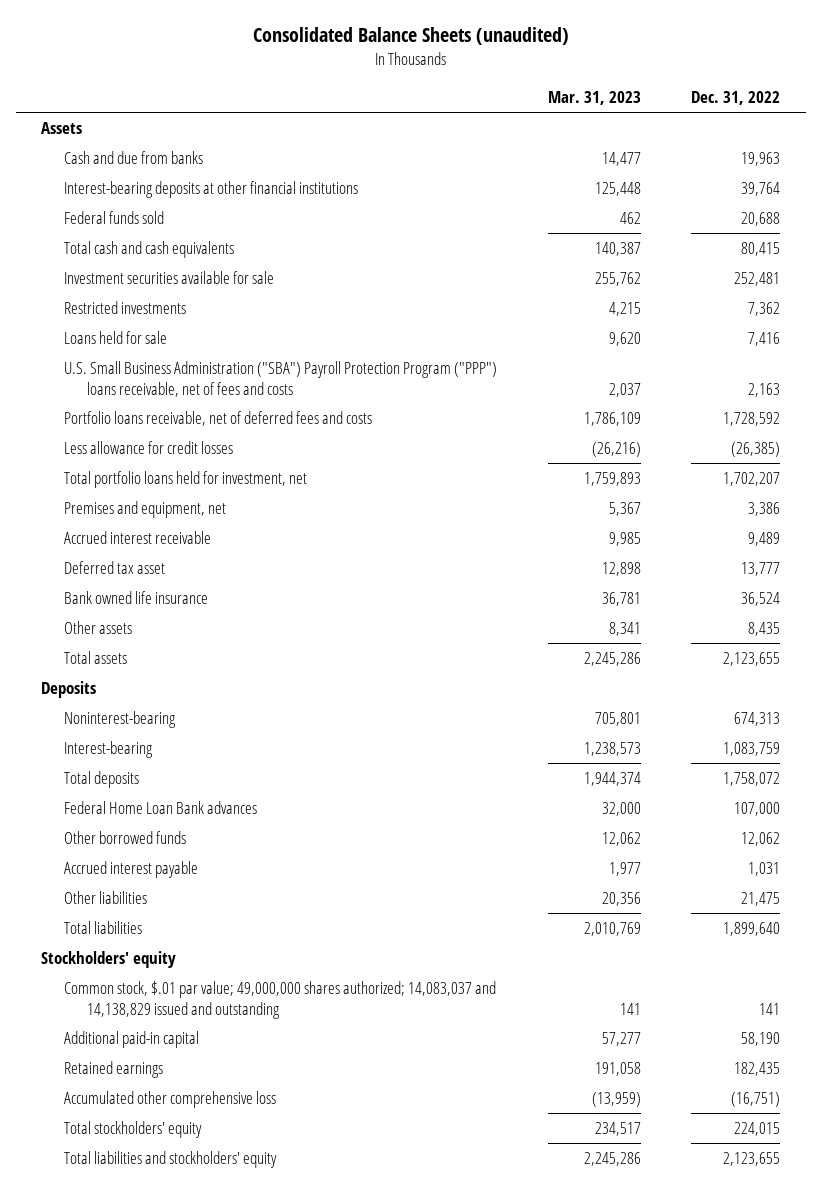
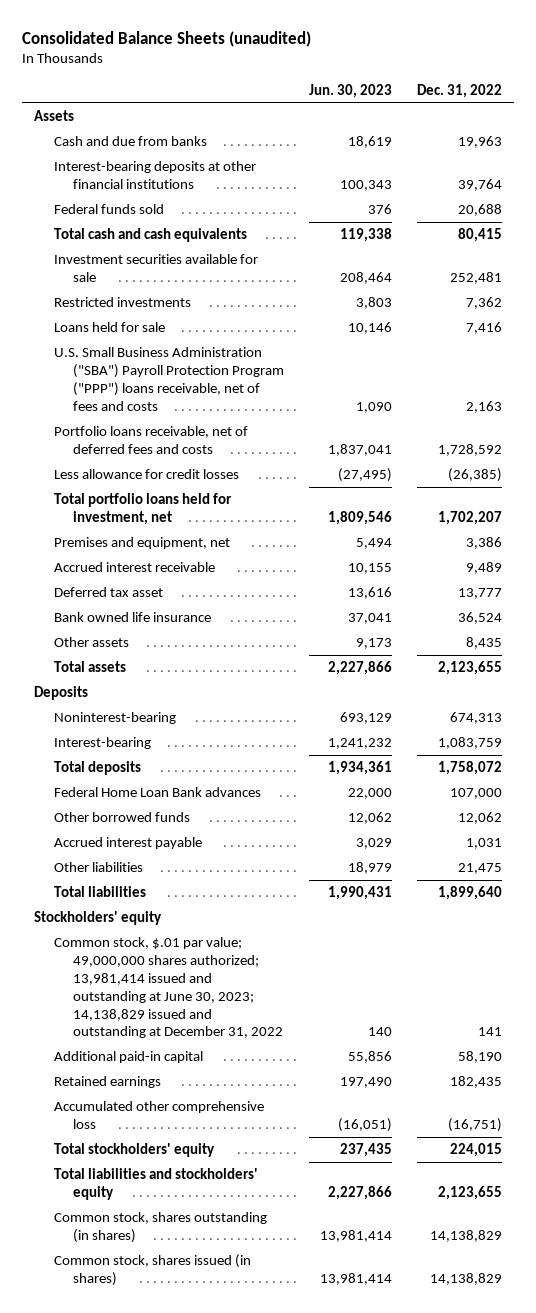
[547,91,641,106] Mar. 31, 2023 -> none
none -> [309,83,393,98] Jun. 30, 2023
[64,980,497,1019] Common stock, $.01 par value; 49,000,000 shares authorized; 14,083,037 and 14,138,829 issued and outstanding -> [53,937,284,1039] Common stock, $.01 par value; 49,000,000 shares authorized; 13,981,414 issued and outstanding at June 30, 2023; 14,138,829 issued and outstanding at December 31, 2022
none -> [53,1212,267,1244] Common stock, shares outstanding (in shares)
none -> [53,1254,251,1287] Common stock, shares issued (in shares)

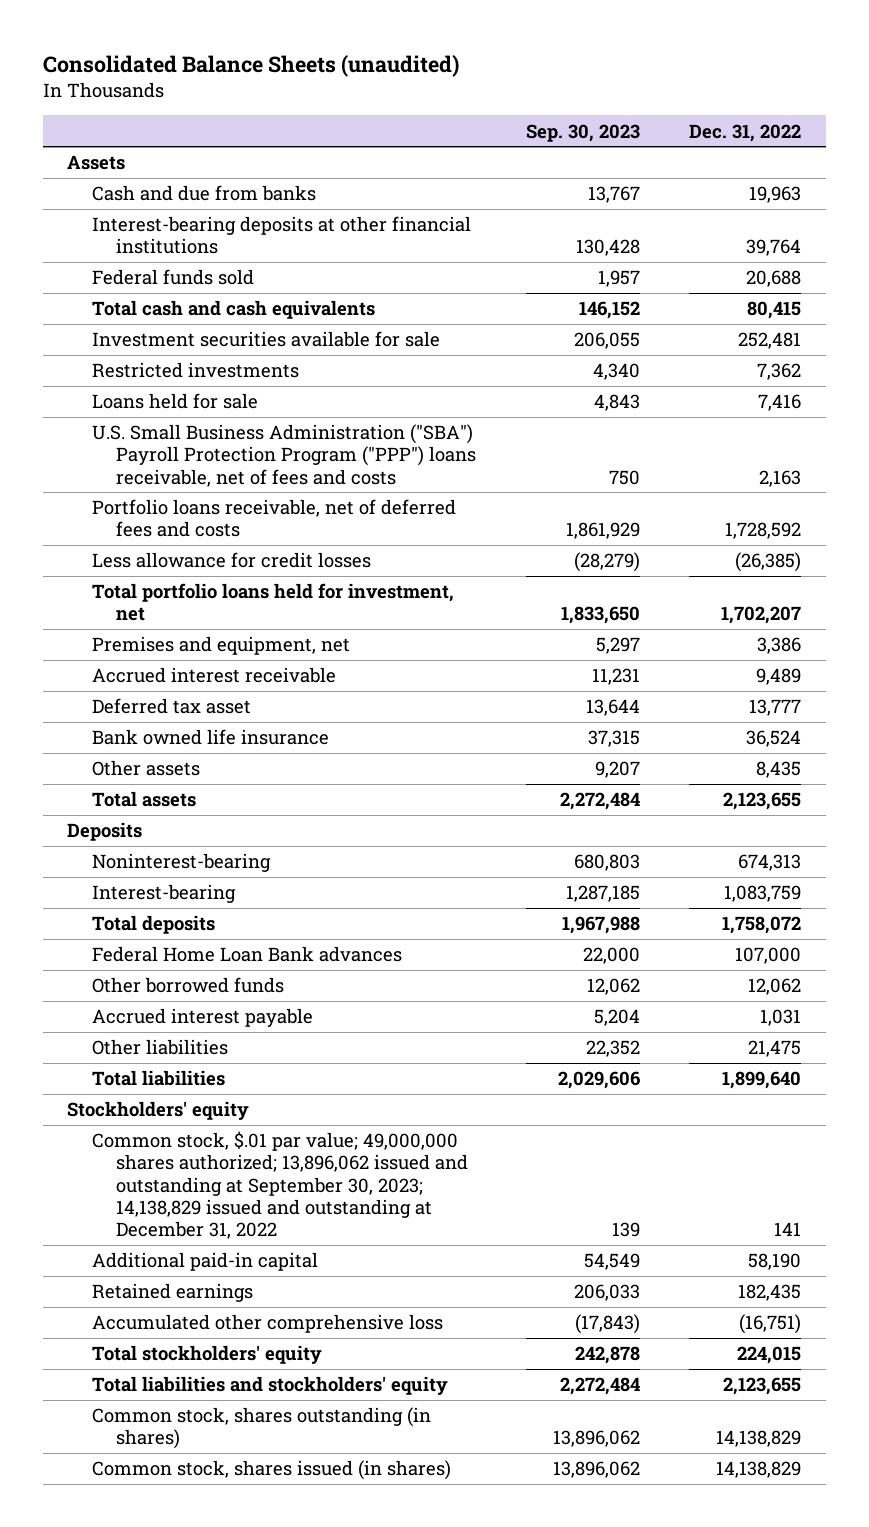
[309,83,393,98] Jun. 30, 2023 -> none
none -> [525,123,640,142] Sep. 30, 2023
[53,937,284,1039] Common stock, $.01 par value; 49,000,000 shares authorized; 13,981,414 issued and outstanding at June 30, 2023; 14,138,829 issued and outstanding at December 31, 2022 -> [91,1131,469,1239] Common stock, $.01 par value; 49,000,000 shares authorized; 13,896,062 issued and outstanding at September 30, 2023; 14,138,829 issued and outstanding at December 31, 2022

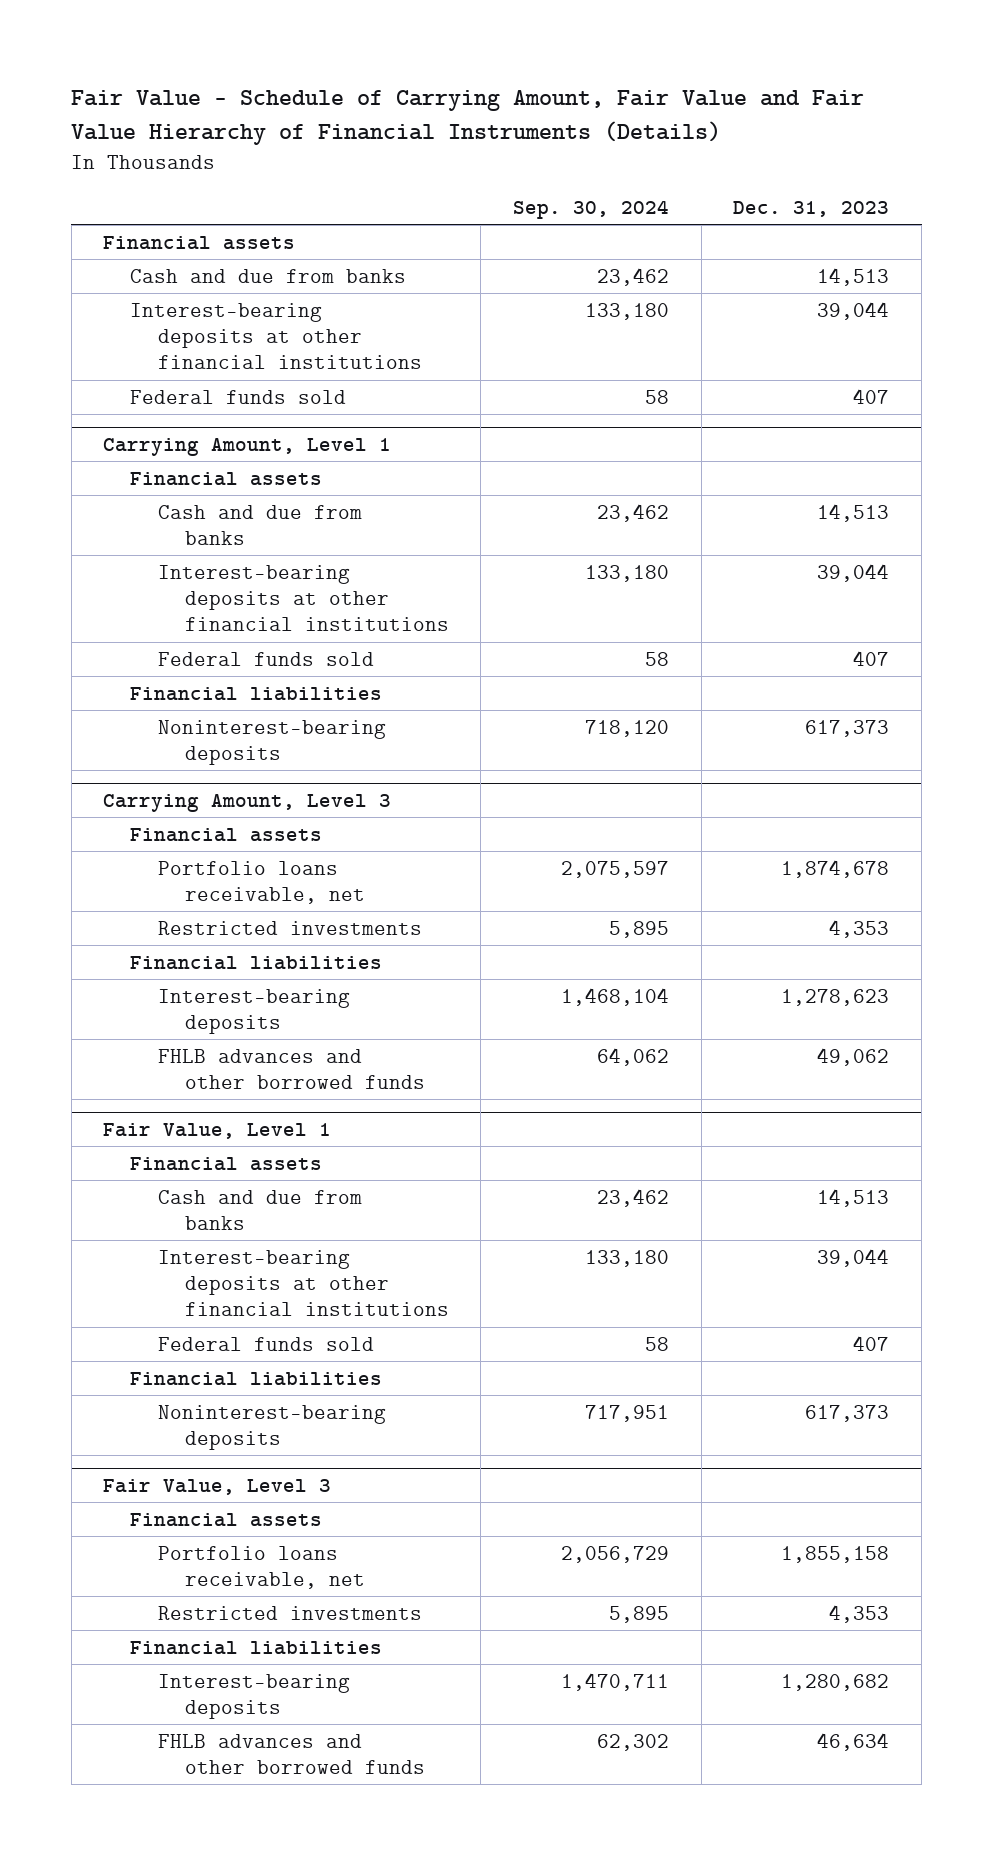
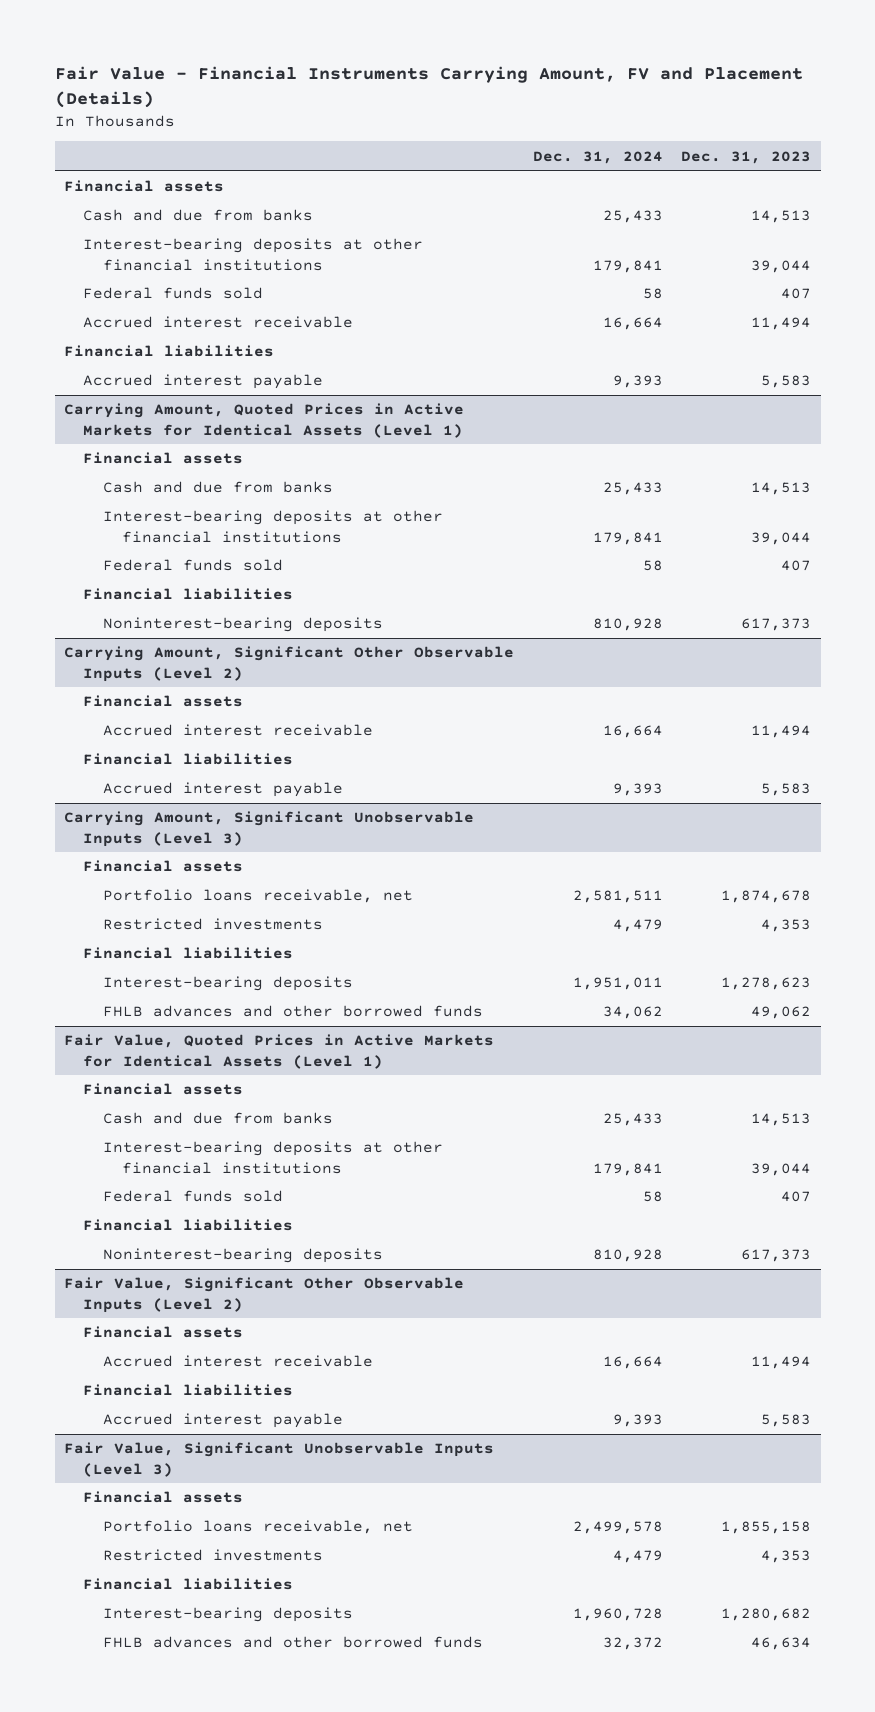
[71,90,865,146] Fair Value - Schedule of Carrying Amount, Fair Value and Fair Value Hierarchy of Financial Instruments (Details) -> [54,66,803,109] Fair Value - Financial Instruments Carrying Amount, FV and Placement (Details)
[513,200,670,220] Sep. 30, 2024 -> none
none -> [532,150,663,164] Dec. 31, 2024
[103,437,392,456] Carrying Amount, Level 1 -> none
none -> [83,316,354,329] Accrued interest receivable
none -> [63,345,274,358] Financial liabilities
none -> [83,374,324,390] Accrued interest payable
none -> [63,403,464,438] Carrying Amount, Quoted Prices in Active Markets for Identical Assets (Level 1)
[103,793,392,812] Carrying Amount, Level 3 -> none
none -> [63,646,514,682] Carrying Amount, Significant Other Observable Inputs (Level 2)
none -> [102,724,373,737] Accrued interest receivable
none -> [83,753,294,766] Financial liabilities
none -> [102,782,343,798] Accrued interest payable
none -> [63,811,474,847] Carrying Amount, Significant Unobservable Inputs (Level 3)
none -> [83,860,244,873] Financial assets
[103,1122,332,1139] Fair Value, Level 1 -> none
none -> [63,1034,494,1069] Fair Value, Quoted Prices in Active Markets for Identical Assets (Level 1)
[103,1478,332,1495] Fair Value, Level 3 -> none
none -> [63,1277,464,1313] Fair Value, Significant Other Observable Inputs (Level 2)
none -> [102,1355,373,1368] Accrued interest receivable
none -> [83,1384,294,1397] Financial liabilities
none -> [102,1413,343,1429] Accrued interest payable
none -> [63,1442,494,1477] Fair Value, Significant Unobservable Inputs (Level 3)
none -> [83,1491,244,1504] Financial assets

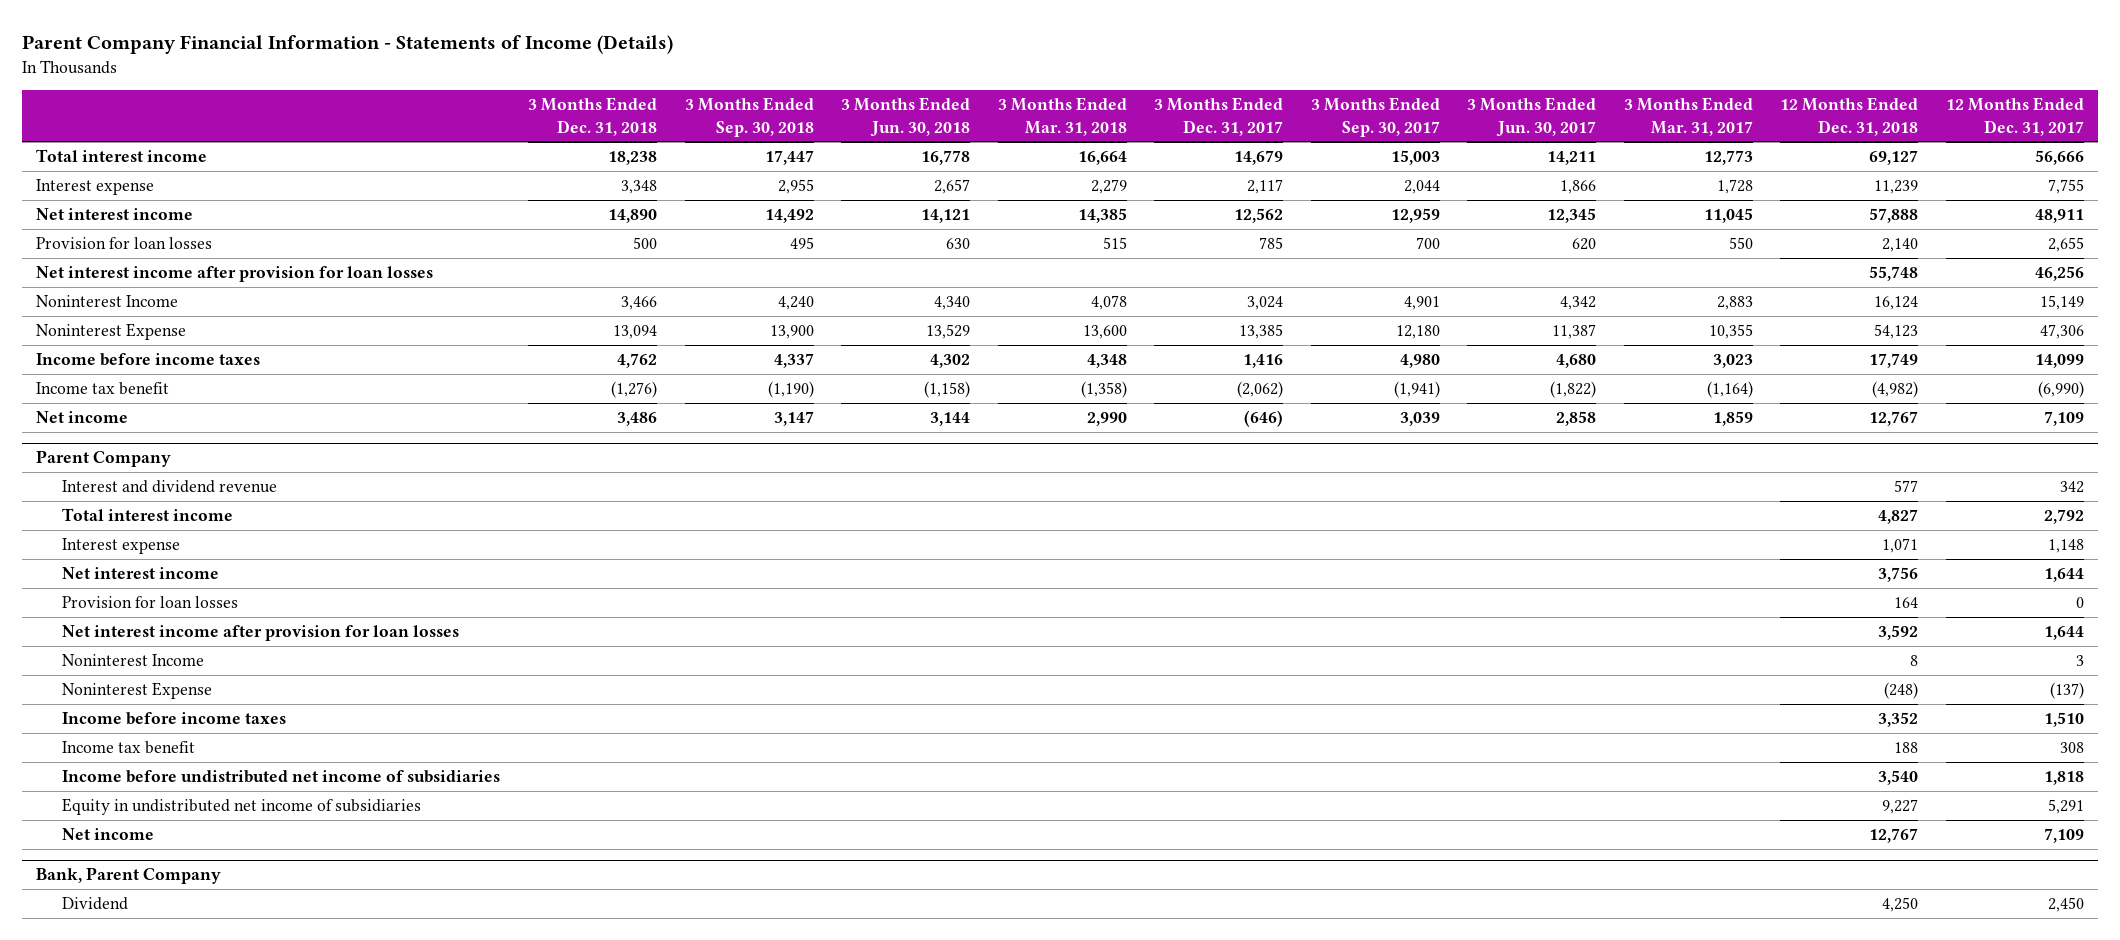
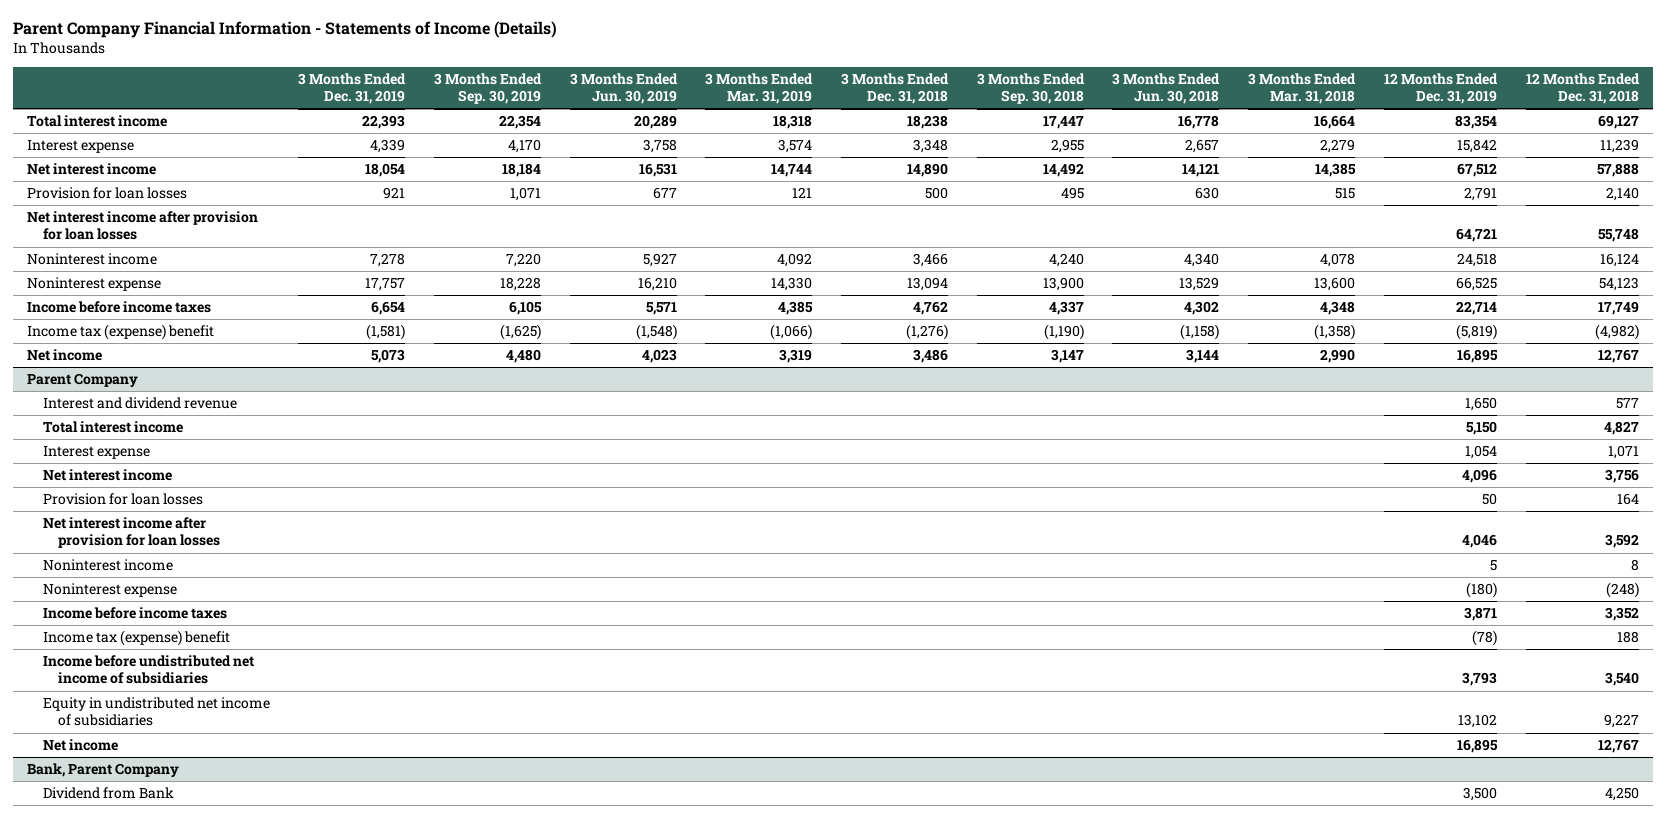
[1154,97,1284,136] 3 Months Ended Dec. 31, 2017 -> none
[1310,97,1440,137] 3 Months Ended Sep. 30, 2017 -> none
[1467,97,1597,137] 3 Months Ended Jun. 30, 2017 -> none
[1623,97,1753,136] 3 Months Ended Mar. 31, 2017 -> none
[1945,97,2084,136] 12 Months Ended Dec. 31, 2017 -> none
none -> [298,72,407,105] 3 Months Ended Dec. 31, 2019
none -> [434,72,543,105] 3 Months Ended Sep. 30, 2019
none -> [569,72,678,105] 3 Months Ended Jun. 30, 2019
none -> [705,72,814,105] 3 Months Ended Mar. 31, 2019
none -> [1383,72,1498,105] 12 Months Ended Dec. 31, 2019
[36,295,179,308] Noninterest Income -> [27,253,158,266] Noninterest income
[36,323,187,341] Noninterest Expense -> [27,277,162,292] Noninterest expense
[36,382,170,396] Income tax benefit -> [27,324,215,341] Income tax (expense) benefit
[62,654,205,667] Noninterest Income -> [42,559,173,572] Noninterest income
[62,682,213,700] Noninterest Expense -> [42,583,177,598] Noninterest expense
[62,741,196,755] Income tax benefit -> [42,630,230,647] Income tax (expense) benefit
[62,897,129,911] Dividend -> [42,787,174,800] Dividend from Bank

